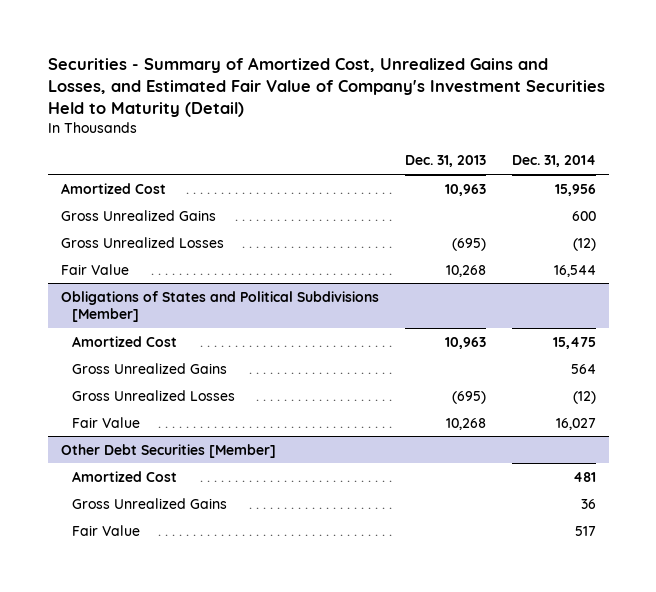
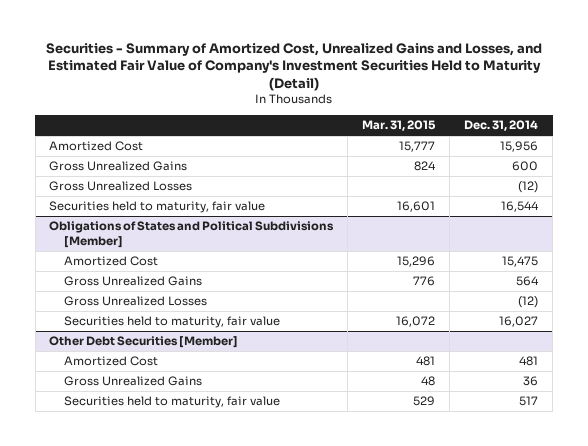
[404,155,486,168] Dec. 31, 2013 -> none
none -> [362,120,437,132] Mar. 31, 2015
[60,263,129,275] Fair Value -> [49,201,266,214] Securities held to maturity, fair value
[72,416,141,428] Fair Value -> [64,316,281,329] Securities held to maturity, fair value
[72,524,141,536] Fair Value -> [64,396,281,409] Securities held to maturity, fair value

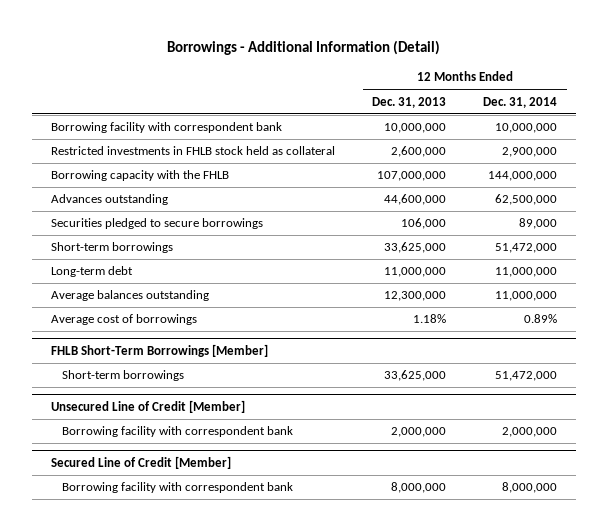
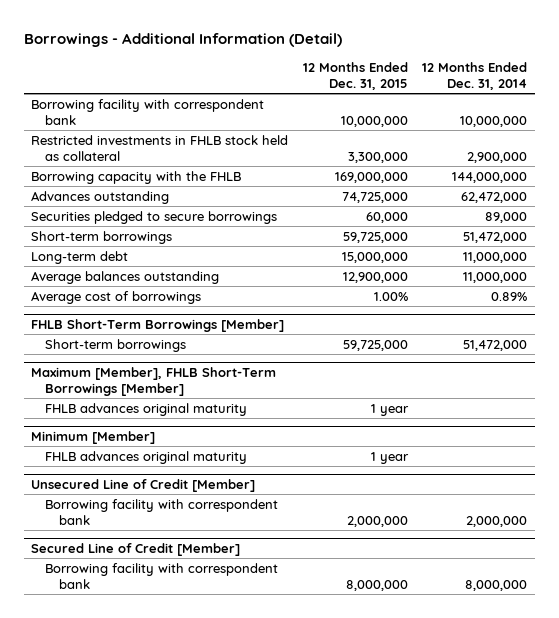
[372,96,447,108] Dec. 31, 2013 -> none
none -> [302,61,408,90] 12 Months Ended Dec. 31, 2015
[495,194,558,206] 62,500,000 -> [461,191,528,203] 62,472,000
none -> [31,366,277,396] Maximum [Member], FHLB Short-Term Borrowings [Member]
none -> [45,402,248,416] FHLB advances original maturity
none -> [31,430,156,444] Minimum [Member]
none -> [45,450,248,464] FHLB advances original maturity

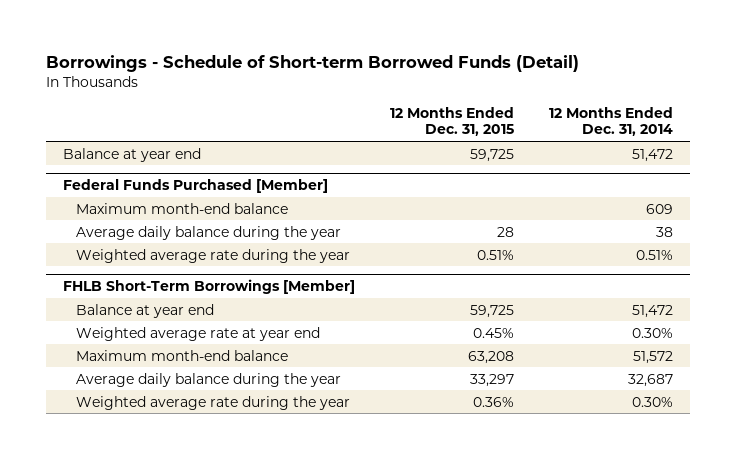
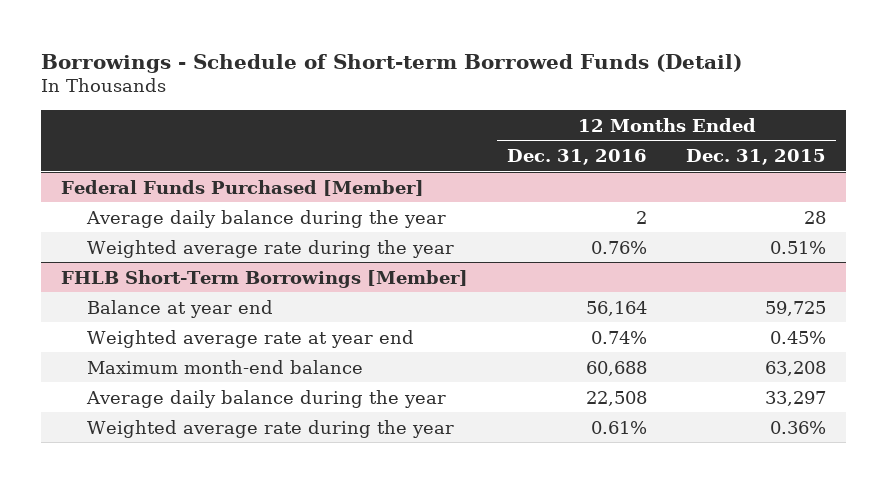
[548,107,673,137] 12 Months Ended Dec. 31, 2014 -> none
none -> [506,149,647,166] Dec. 31, 2016
[63,147,202,162] Balance at year end -> none
[76,202,289,214] Maximum month-end balance -> none

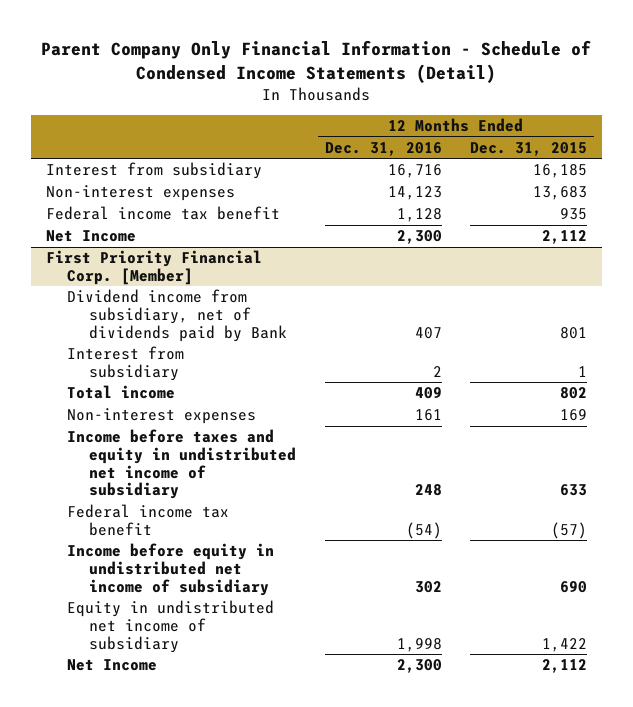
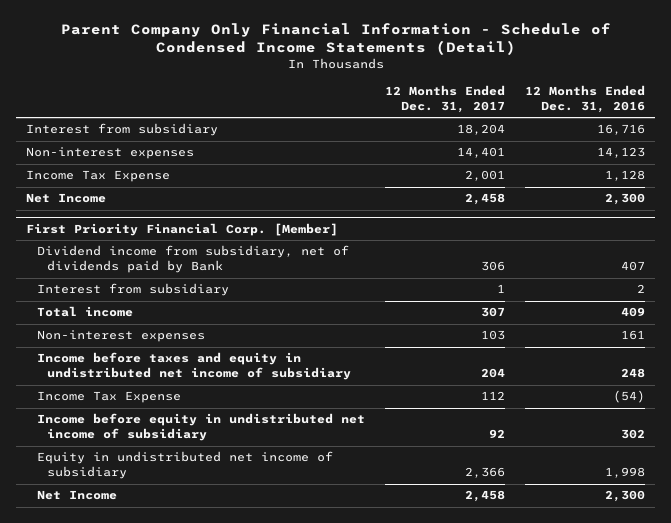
[470,141,588,156] Dec. 31, 2015 -> none
none -> [384,84,505,113] 12 Months Ended Dec. 31, 2017
[45,206,280,221] Federal income tax benefit -> [26,170,171,183] Income Tax Expense
[67,504,230,536] Federal income tax benefit -> [36,391,181,404] Income Tax Expense

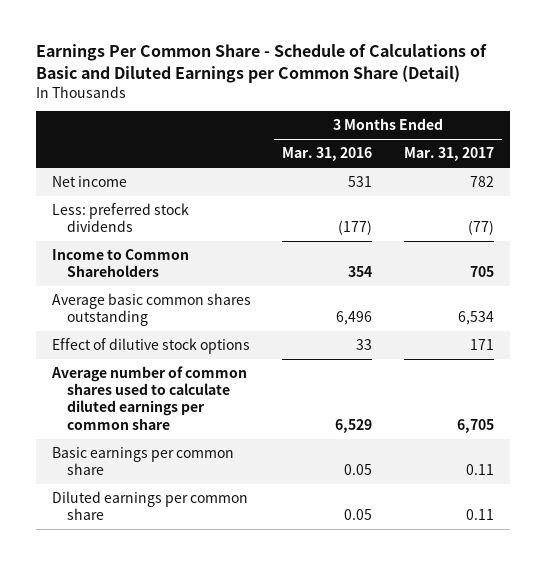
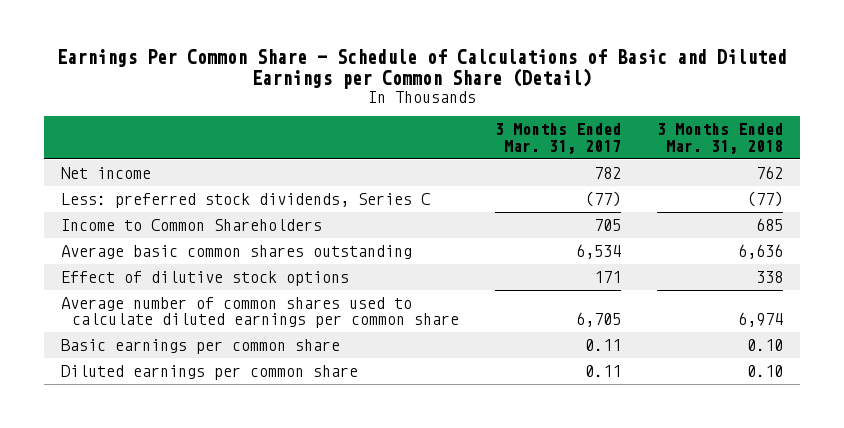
[282,147,373,162] Mar. 31, 2016 -> none
none -> [656,123,783,154] 3 Months Ended Mar. 31, 2018
[51,202,189,233] Less: preferred stock dividends -> [61,192,431,208] Less: preferred stock dividends, Series C

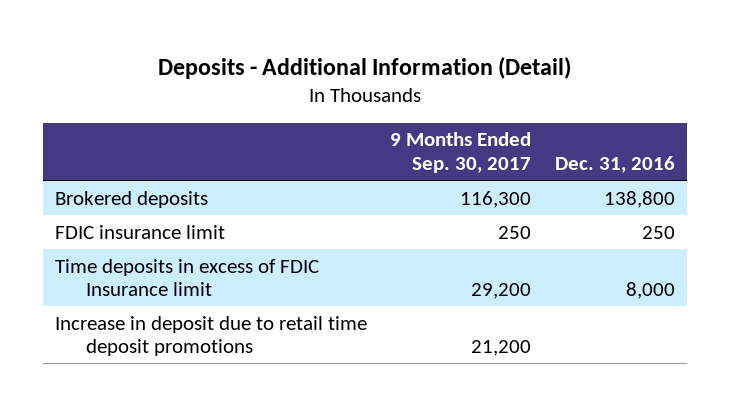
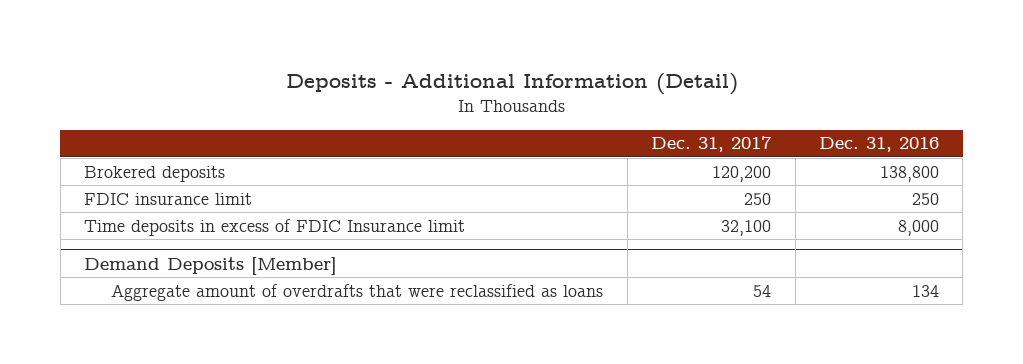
[390,132,532,174] 9 Months Ended Sep. 30, 2017 -> none
none -> [651,136,773,153] Dec. 31, 2017
[54,315,367,357] Increase in deposit due to retail time deposit promotions -> none
none -> [84,256,338,275] Demand Deposits [Member]
none -> [111,283,604,301] Aggregate amount of overdrafts that were reclassified as loans

